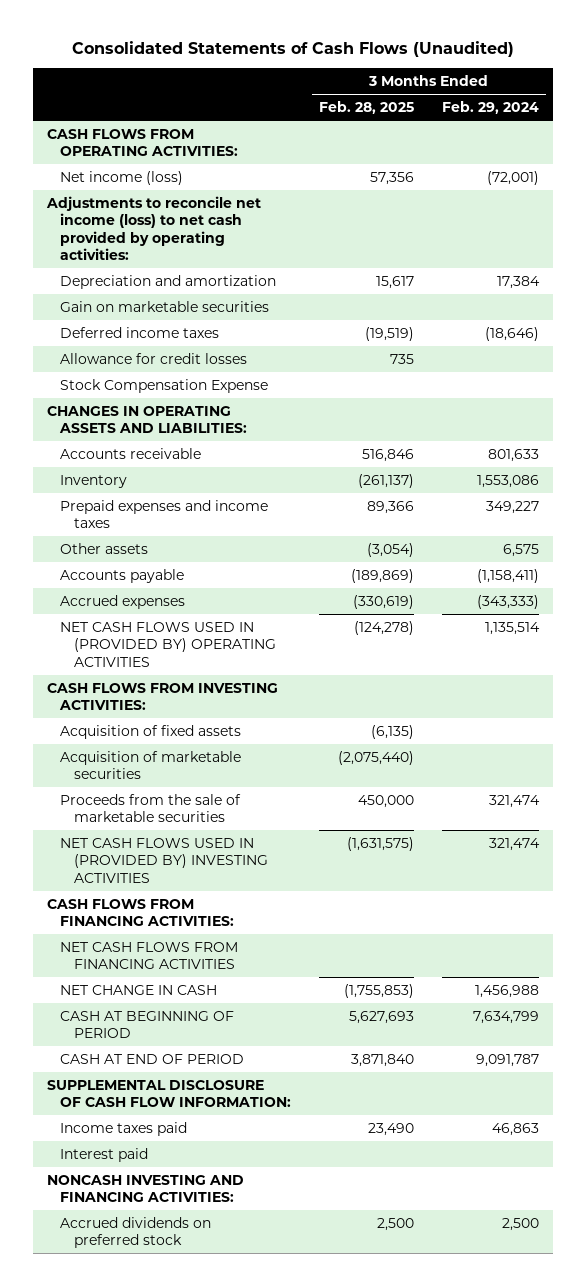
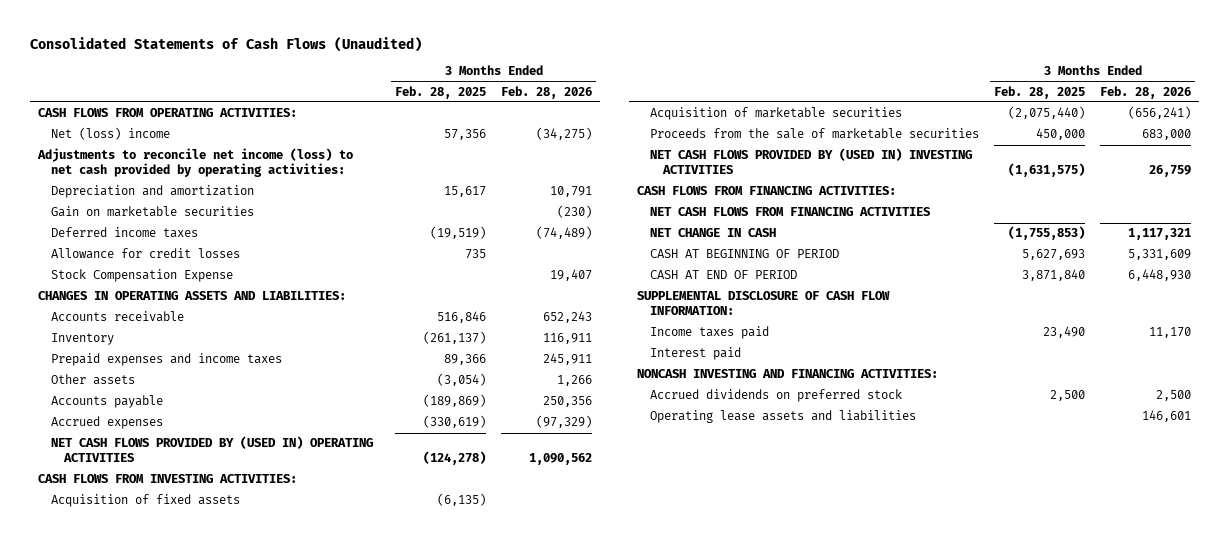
[441,101,539,115] Feb. 29, 2024 -> none
none -> [501,85,593,99] Feb. 28, 2026
[60,170,184,185] Net income (loss) -> [51,127,171,141] Net (loss) income
[60,621,277,667] NET CASH FLOWS USED IN (PROVIDED BY) OPERATING ACTIVITIES -> [51,436,374,463] NET CASH FLOWS PROVIDED BY (USED IN) OPERATING ACTIVITIES
[60,837,269,883] NET CASH FLOWS USED IN (PROVIDED BY) INVESTING ACTIVITIES -> [650,148,973,175] NET CASH FLOWS PROVIDED BY (USED IN) INVESTING ACTIVITIES
none -> [650,410,917,424] Operating lease assets and liabilities

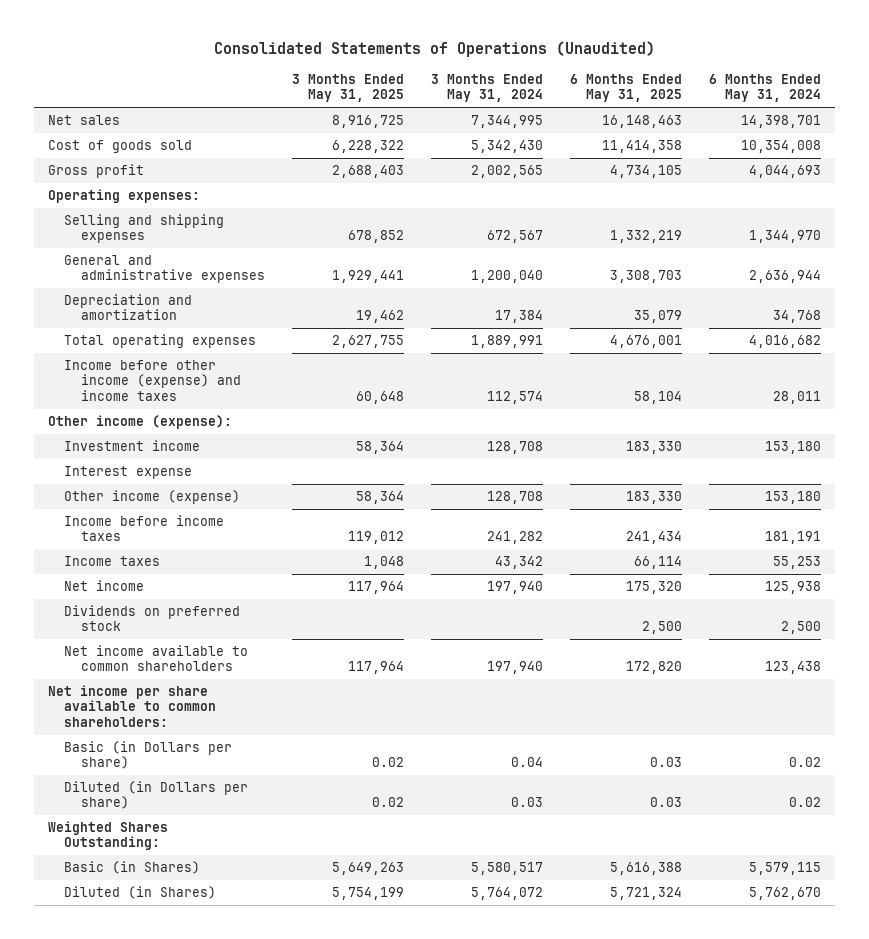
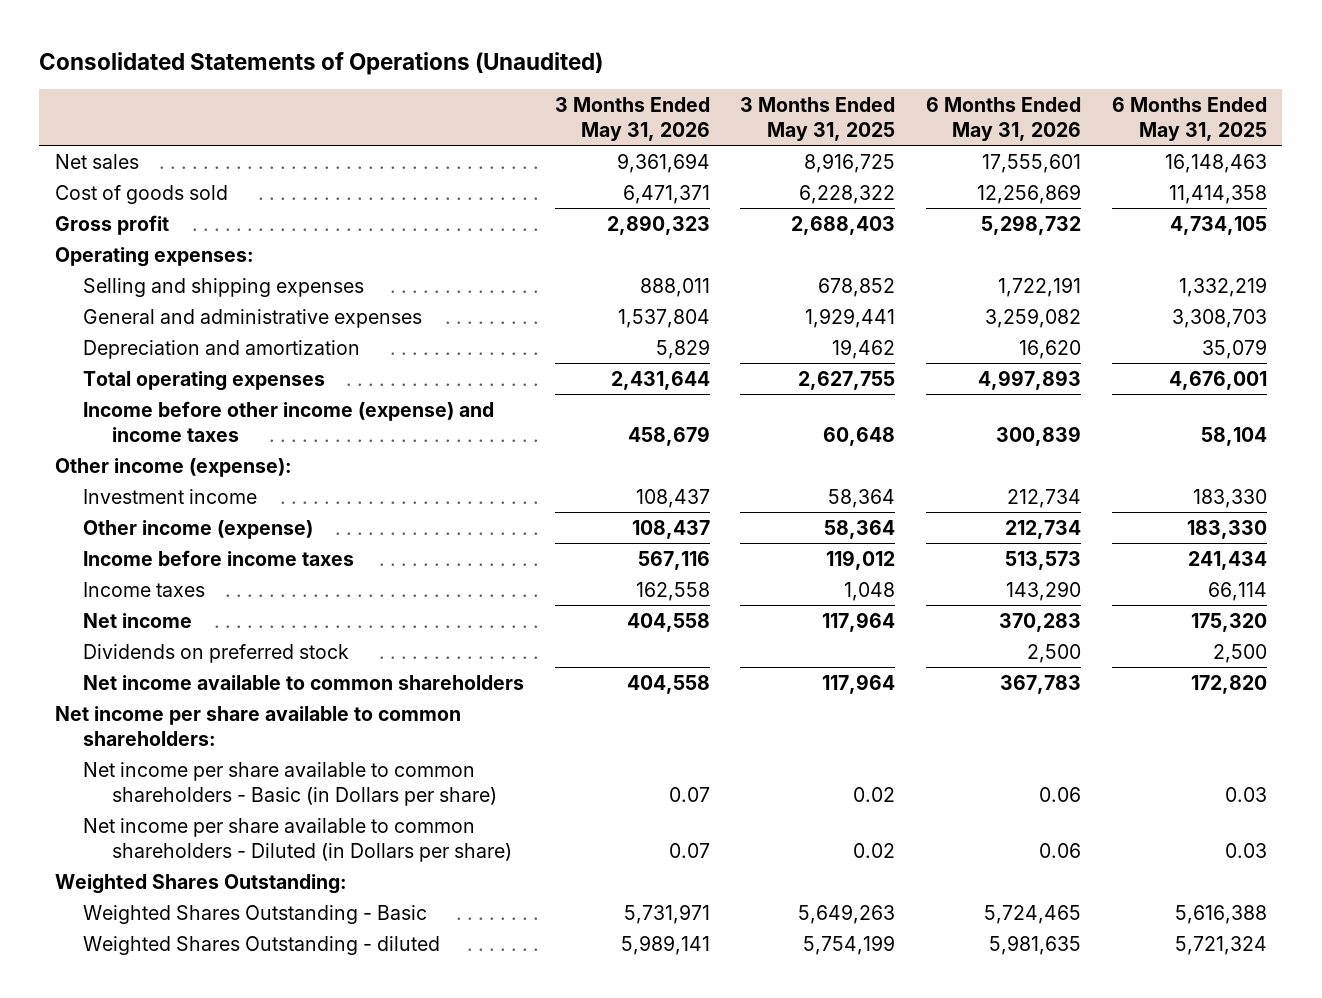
[431,74,544,103] 3 Months Ended May 31, 2024 -> none
[709,74,822,103] 6 Months Ended May 31, 2024 -> none
none -> [554,96,710,141] 3 Months Ended May 31, 2026
none -> [926,96,1082,141] 6 Months Ended May 31, 2026
[64,466,193,480] Interest expense -> none
[64,741,233,770] Basic (in Dollars per share) -> [83,761,497,806] Net income per share available to common shareholders - Basic (in Dollars per share)
[64,781,249,810] Diluted (in Dollars per share) -> [83,817,512,862] Net income per share available to common shareholders - Diluted (in Dollars per share)
[64,861,201,875] Basic (in Shares) -> [83,904,428,924] Weighted Shares Outstanding - Basic
[64,886,217,900] Diluted (in Shares) -> [83,935,441,955] Weighted Shares Outstanding - diluted

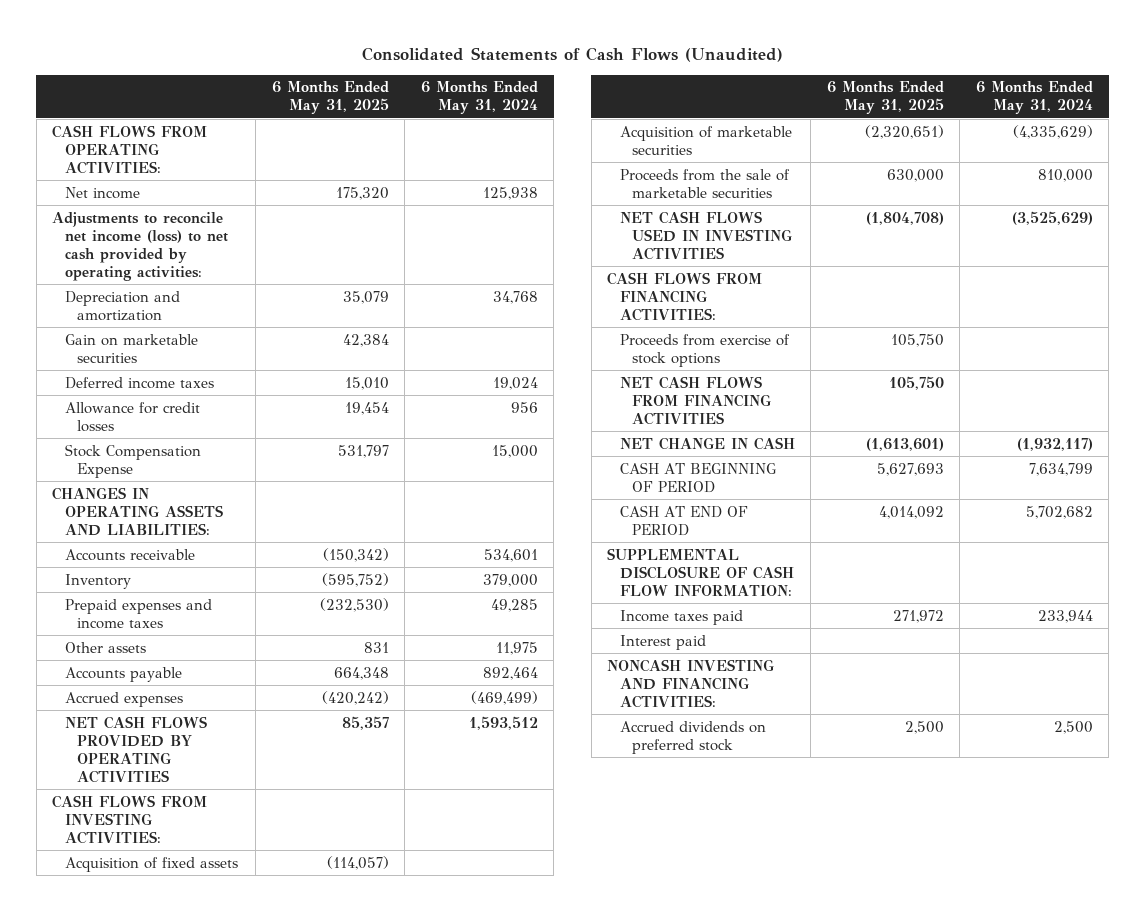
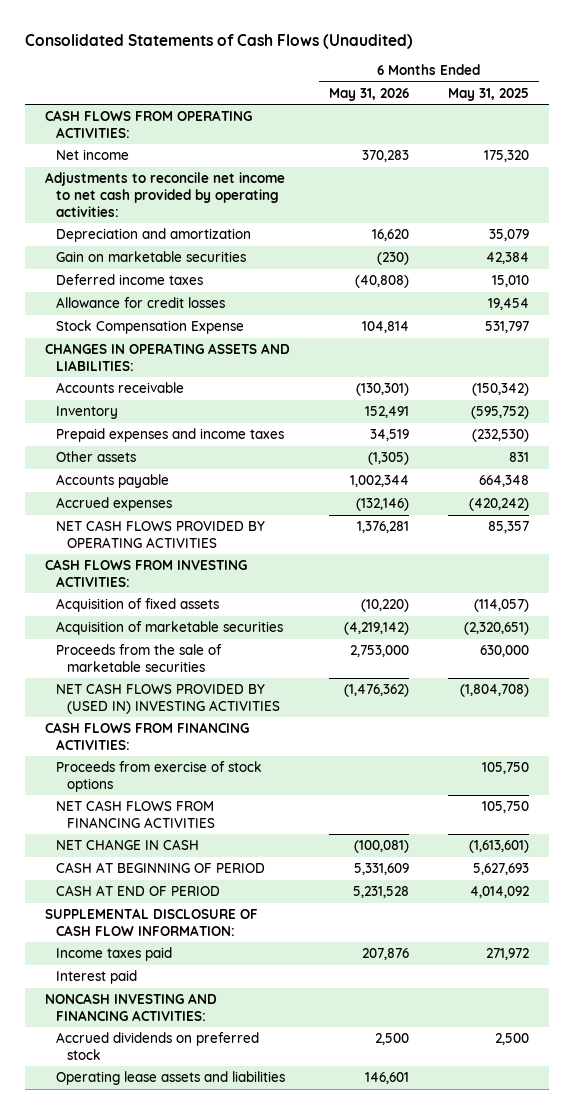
[420,81,538,115] 6 Months Ended May 31, 2024 -> none
none -> [328,87,409,101] May 31, 2026
[52,211,228,281] Adjustments to reconcile net income (loss) to net cash provided by operating activities: -> [44,172,285,217] Adjustments to reconcile net income to net cash provided by operating activities:
[619,210,792,260] NET CASH FLOWS USED IN INVESTING ACTIVITIES -> [55,683,281,714] NET CASH FLOWS PROVIDED BY (USED IN) INVESTING ACTIVITIES
none -> [55,1071,285,1086] Operating lease assets and liabilities

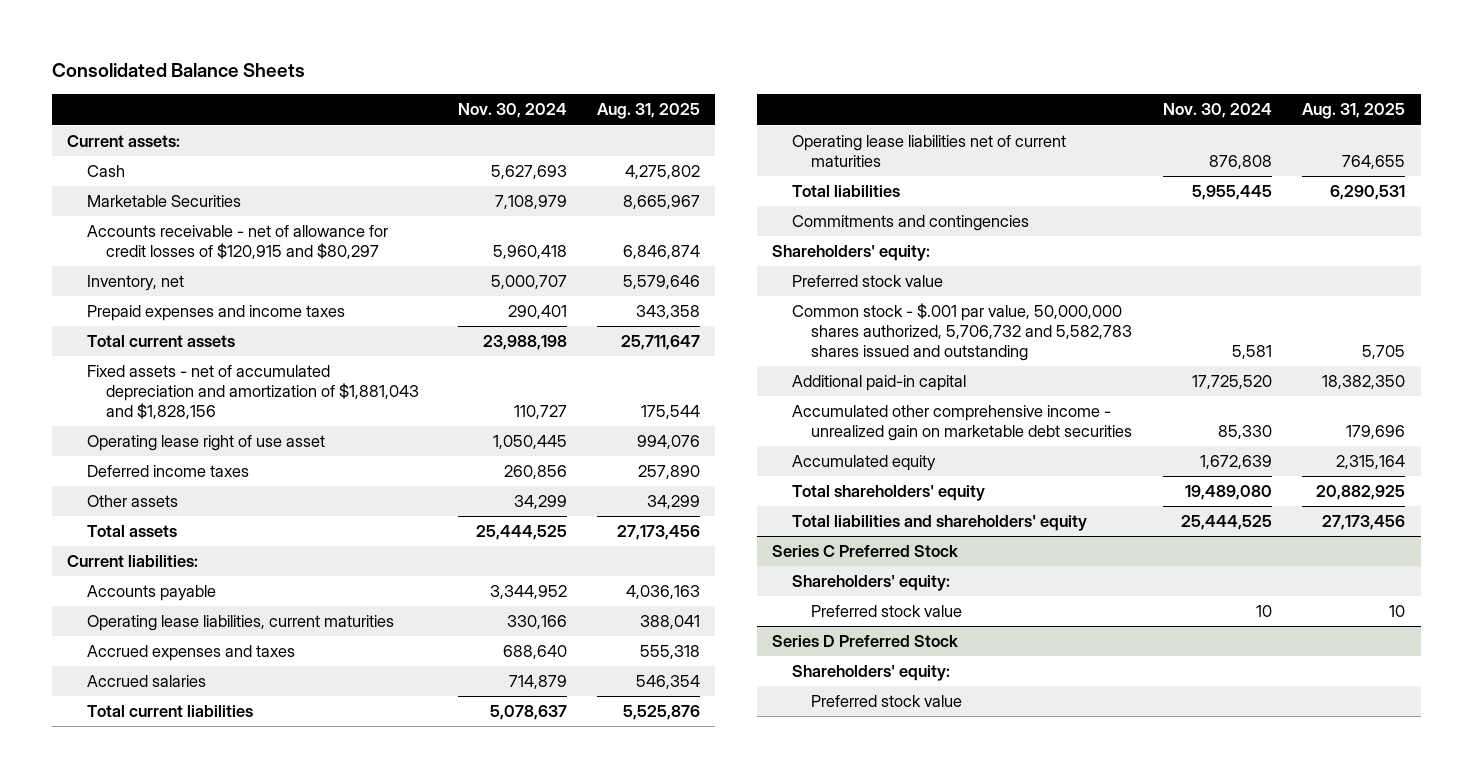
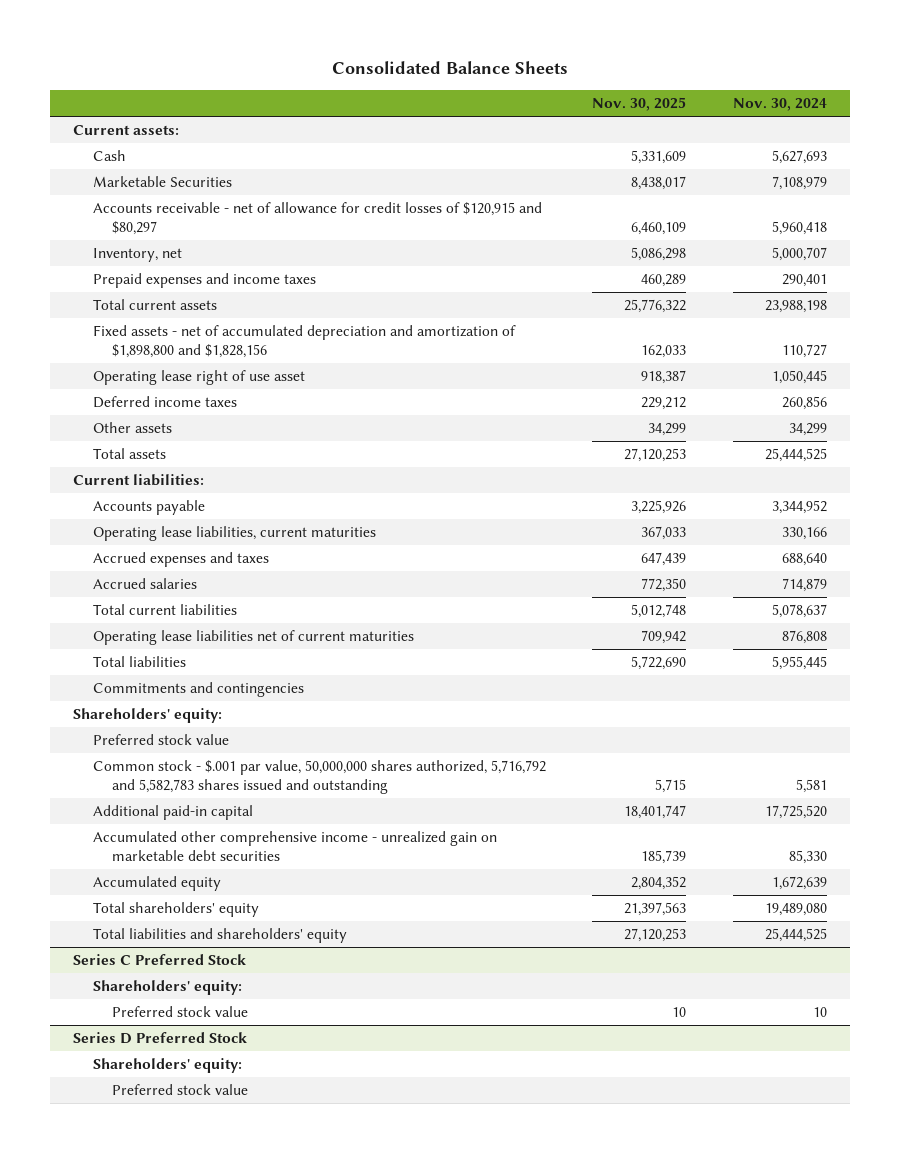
[597,103,701,120] Aug. 31, 2025 -> none
none -> [592,97,687,112] Nov. 30, 2025
[86,365,420,419] Fixed assets - net of accumulated depreciation and amortization of $1,881,043 and $1,828,156 -> [92,325,516,359] Fixed assets - net of accumulated depreciation and amortization of $1,898,800 and $1,828,156
[791,303,1133,361] Common stock - $.001 par value, 50,000,000 shares authorized, 5,706,732 and 5,582,783 shares issued and outstanding -> [92,760,546,795] Common stock - $.001 par value, 50,000,000 shares authorized, 5,716,792 and 5,582,783 shares issued and outstanding

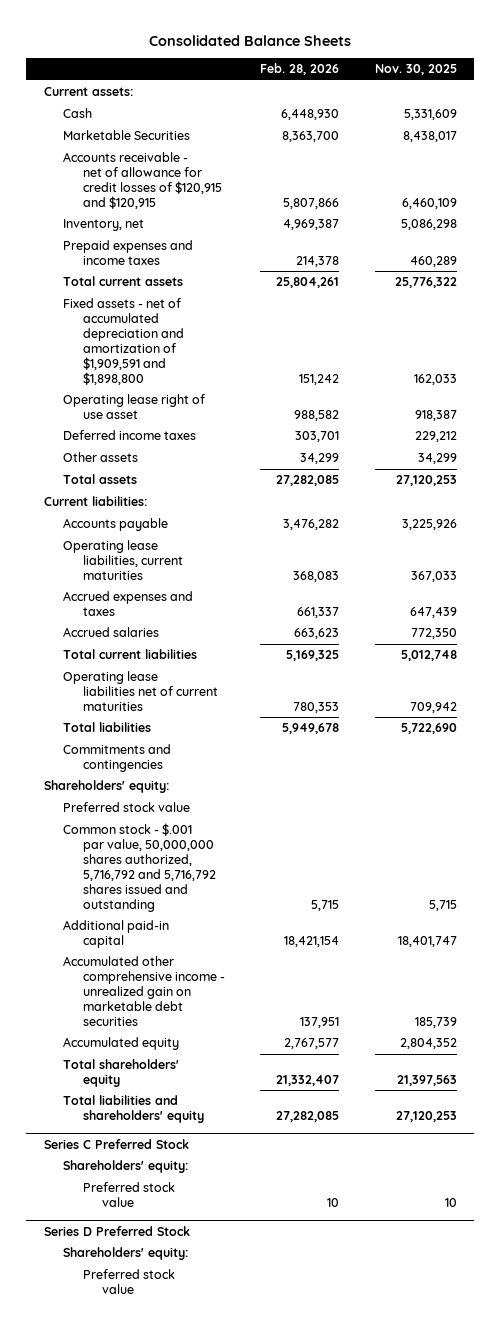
[732,98,827,112] Nov. 30, 2024 -> none
none -> [260,63,340,76] Feb. 28, 2026
[92,202,542,236] Accounts receivable - net of allowance for credit losses of $120,915 and $80,297 -> [63,152,222,209] Accounts receivable - net of allowance for credit losses of $120,915 and $120,915
[92,325,516,359] Fixed assets - net of accumulated depreciation and amortization of $1,898,800 and $1,828,156 -> [63,298,184,385] Fixed assets - net of accumulated depreciation and amortization of $1,909,591 and $1,898,800
[92,760,546,795] Common stock - $.001 par value, 50,000,000 shares authorized, 5,716,792 and 5,582,783 shares issued and outstanding -> [63,823,216,912] Common stock - $.001 par value, 50,000,000 shares authorized, 5,716,792 and 5,716,792 shares issued and outstanding

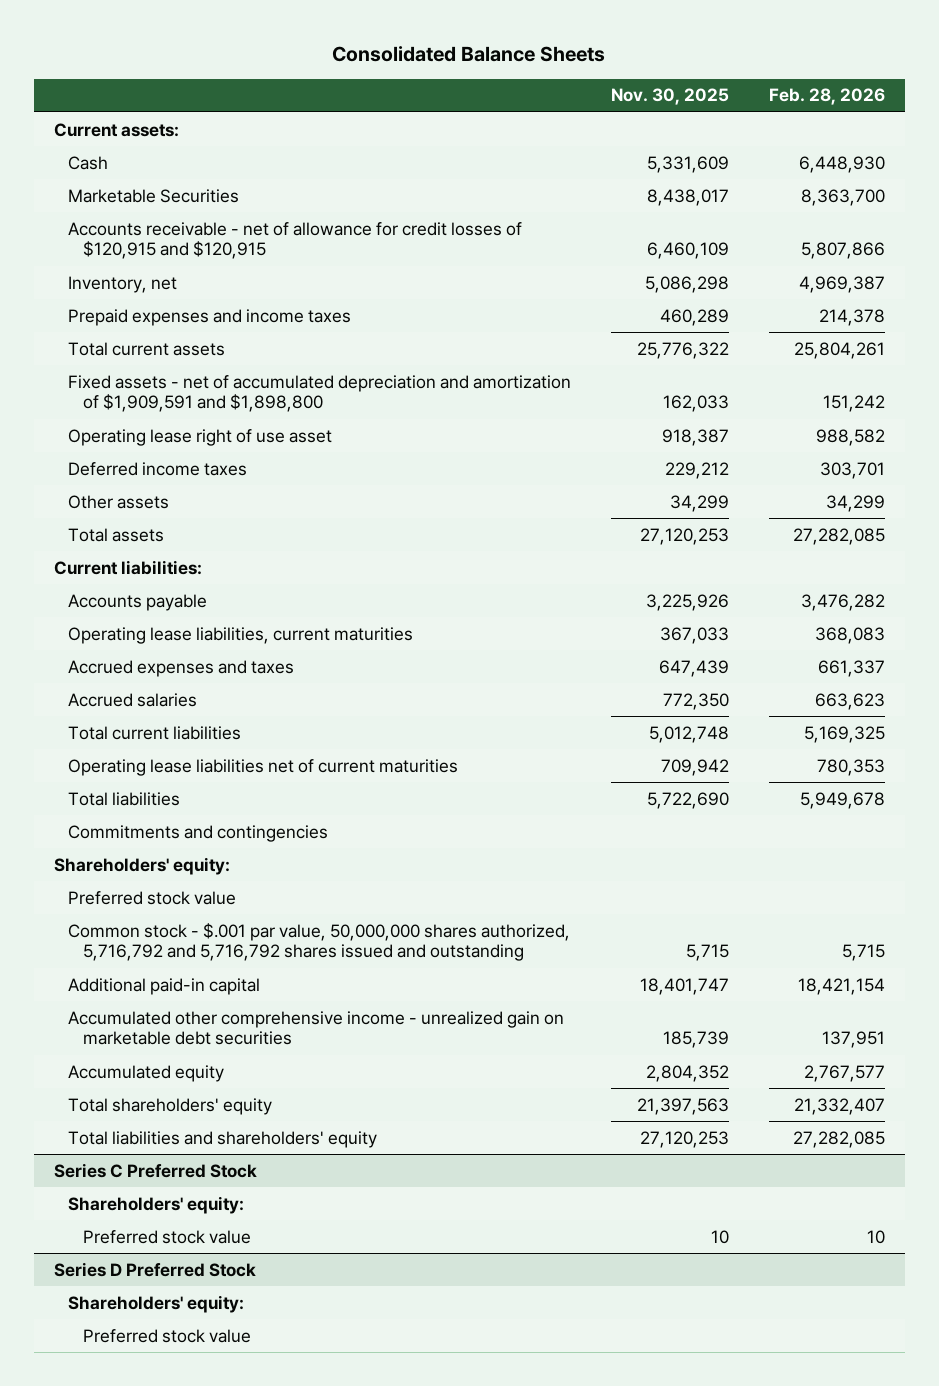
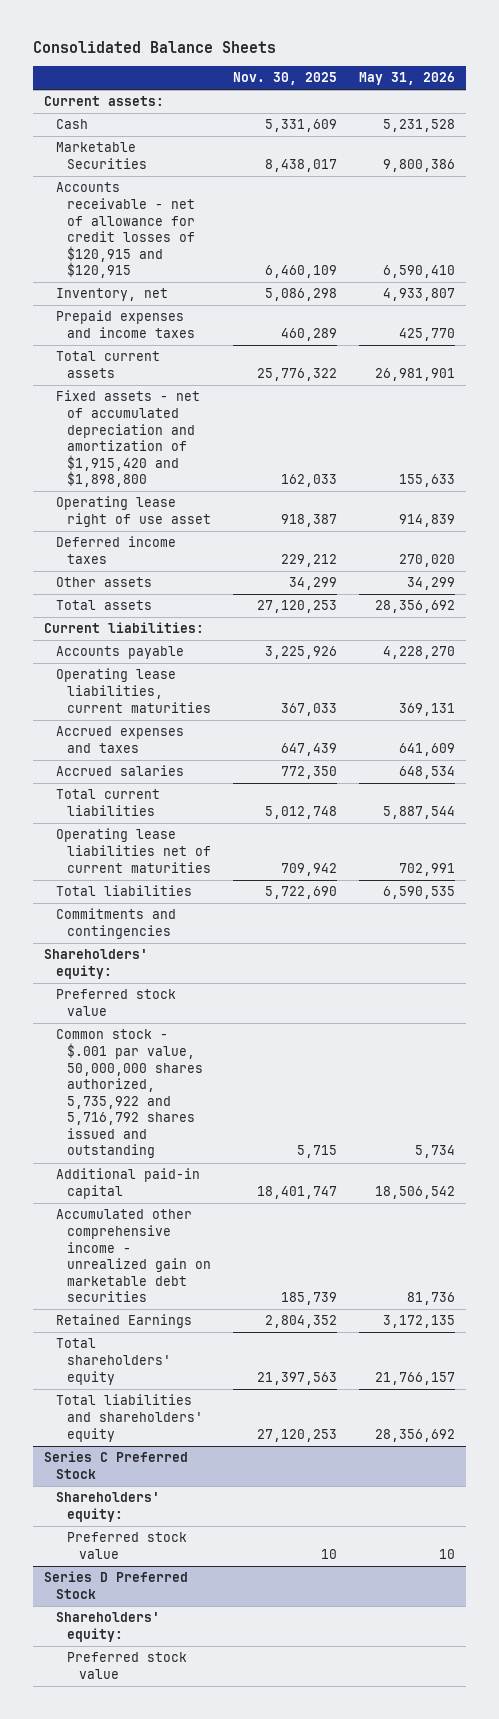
[769,88,886,106] Feb. 28, 2026 -> none
none -> [358,72,455,86] May 31, 2026
[68,374,572,413] Fixed assets - net of accumulated depreciation and amortization of $1,909,591 and $1,898,800 -> [55,390,200,488] Fixed assets - net of accumulated depreciation and amortization of $1,915,420 and $1,898,800
[68,922,571,962] Common stock - $.001 par value, 50,000,000 shares authorized, 5,716,792 and 5,716,792 shares issued and outstanding -> [55,1029,204,1159] Common stock - $.001 par value, 50,000,000 shares authorized, 5,735,922 and 5,716,792 shares issued and outstanding
[68,1064,225,1082] Accumulated equity -> [55,1314,192,1329] Retained Earnings

